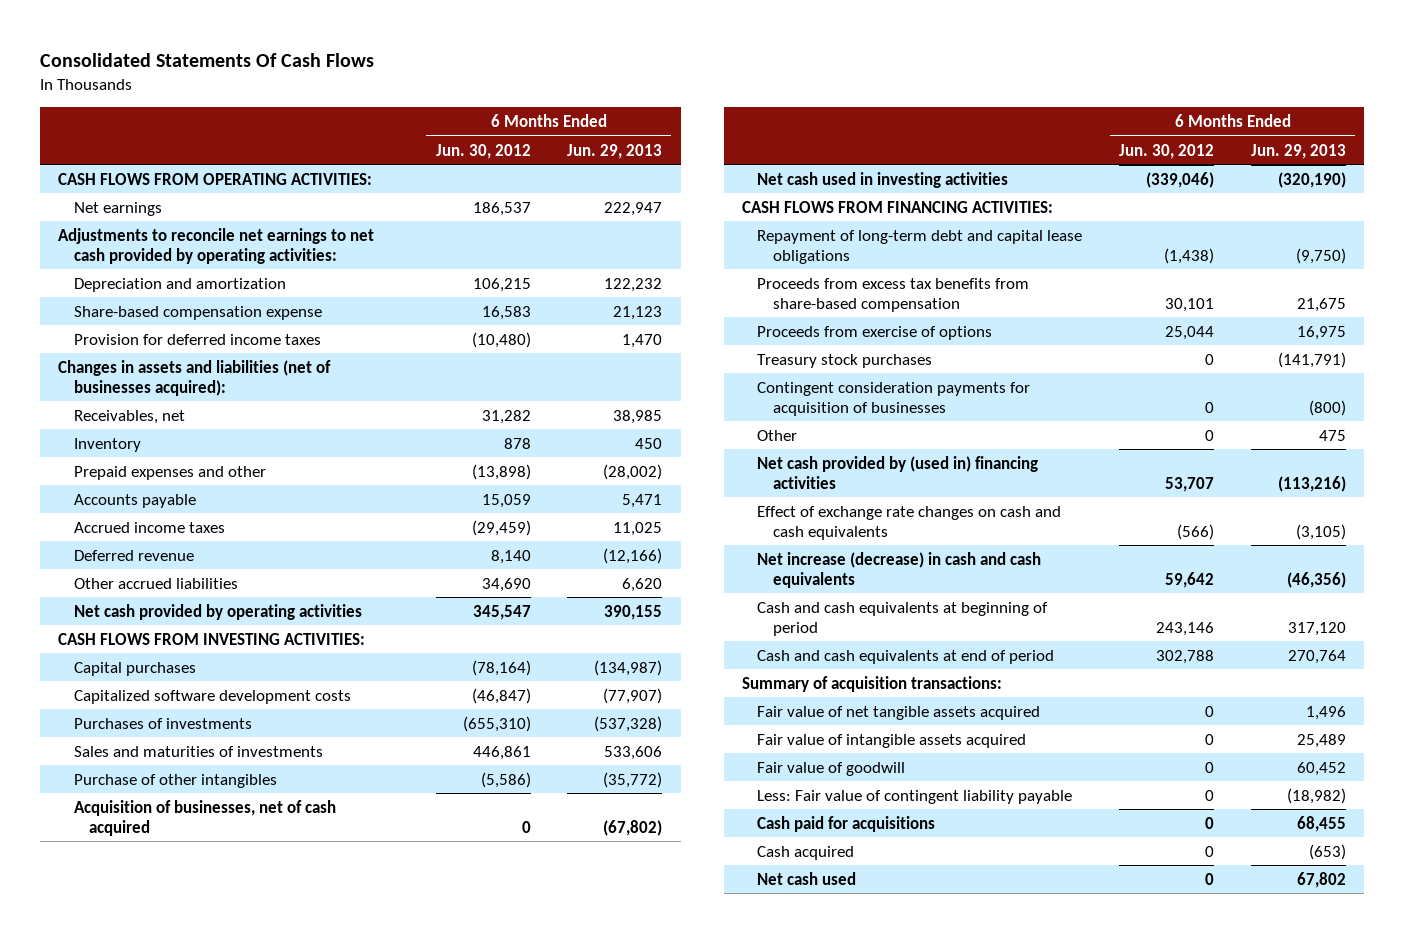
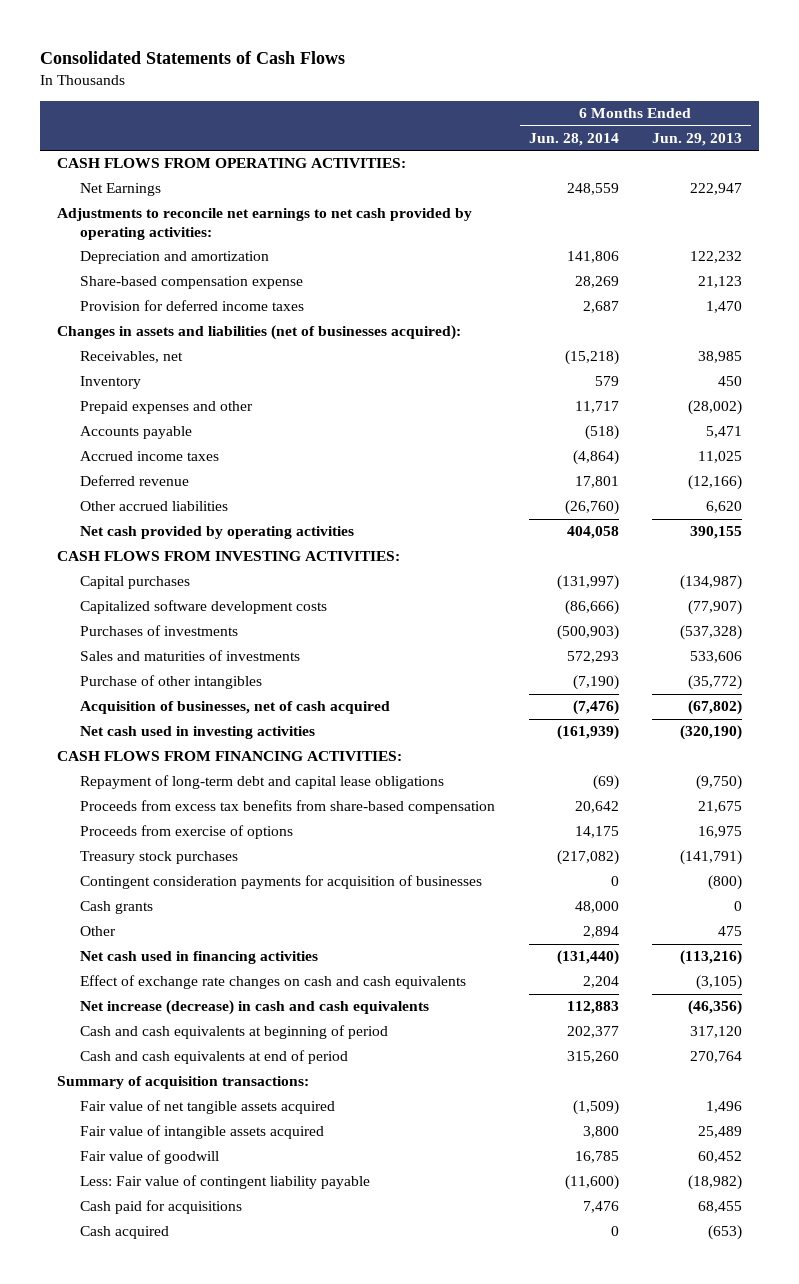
[40,52,375,67] Consolidated Statements Of Cash Flows -> [39,51,345,65] Consolidated Statements of Cash Flows
[435,143,531,159] Jun. 30, 2012 -> none
none -> [528,132,619,146] Jun. 28, 2014
[73,201,162,216] Net earnings -> [79,183,161,197] Net Earnings
none -> [79,901,153,915] Cash grants
[757,455,1039,489] Net cash provided by (used in) financing activities -> [79,951,318,965] Net cash used in financing activities
[757,871,857,885] Net cash used -> none

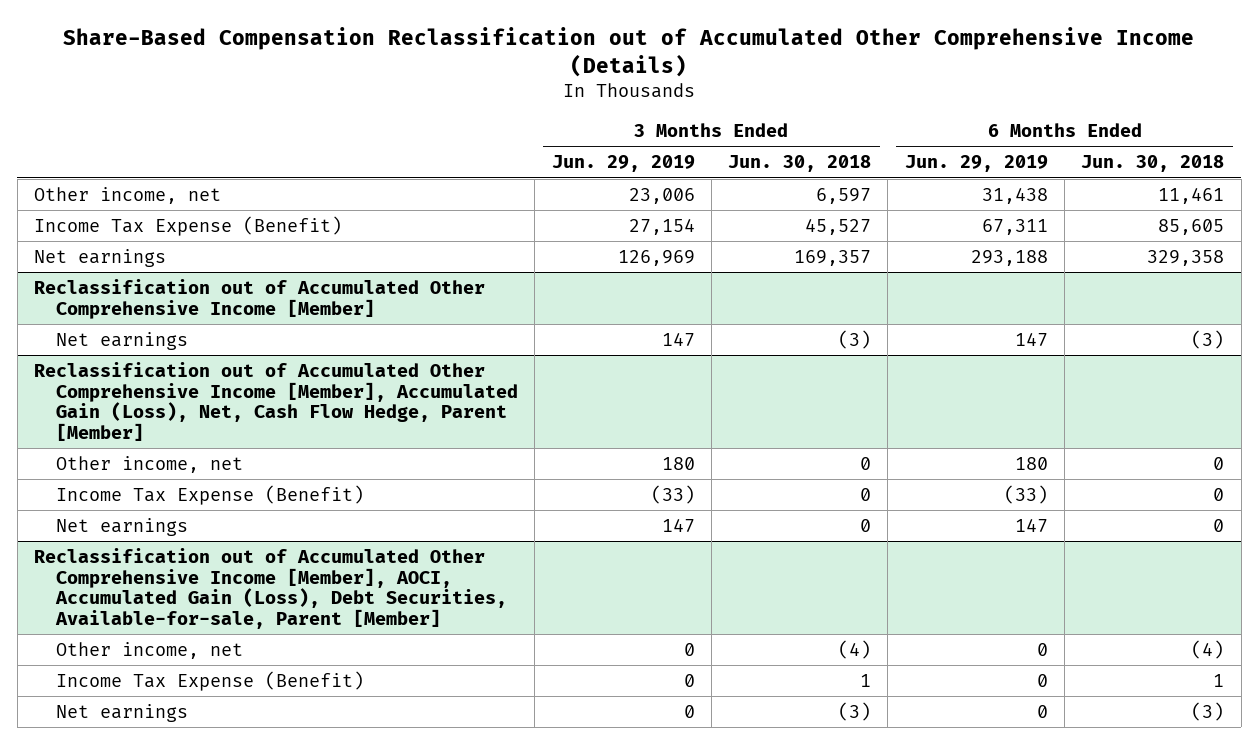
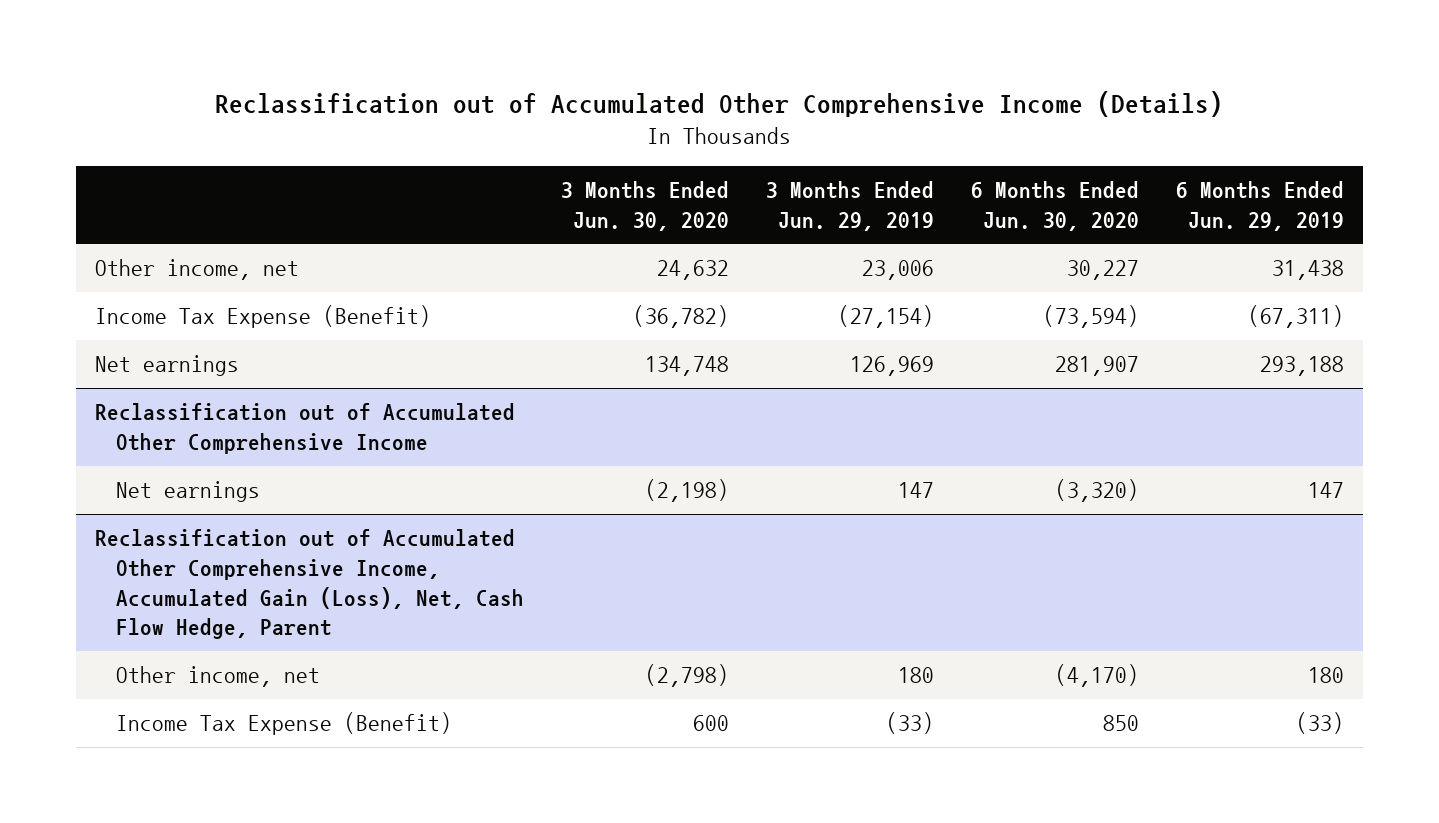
[63,27,1195,77] Share-Based Compensation Reclassification out of Accumulated Other Comprehensive Income (Details) -> [215,90,1224,117] Reclassification out of Accumulated Other Comprehensive Income (Details)
[728,155,872,173] Jun. 30, 2018 -> none
[1081,155,1225,173] Jun. 30, 2018 -> none
none -> [560,180,729,231] 3 Months Ended Jun. 30, 2020
none -> [970,180,1139,231] 6 Months Ended Jun. 30, 2020
[628,218,695,235] 27,154 -> [837,305,934,329] (27,154)
[981,218,1048,235] 67,311 -> [1247,305,1344,329] (67,311)
[34,278,486,319] Reclassification out of Accumulated Other Comprehensive Income [Member] -> [94,403,515,454] Reclassification out of Accumulated Other Comprehensive Income
[34,361,519,441] Reclassification out of Accumulated Other Comprehensive Income [Member], Accumulated Gain (Loss), Net, Cash Flow Hedge, Parent [Member] -> [94,529,524,640] Reclassification out of Accumulated Other Comprehensive Income, Accumulated Gain (Loss), Net, Cash Flow Hedge, Parent
[56,517,189,536] Net earnings -> none
[34,547,508,629] Reclassification out of Accumulated Other Comprehensive Income [Member], AOCI, Accumulated Gain (Loss), Debt Securities, Available-for-sale, Parent [Member] -> none
[56,641,244,659] Other income, net -> none
[56,670,365,691] Income Tax Expense (Benefit) -> none
[56,703,189,722] Net earnings -> none

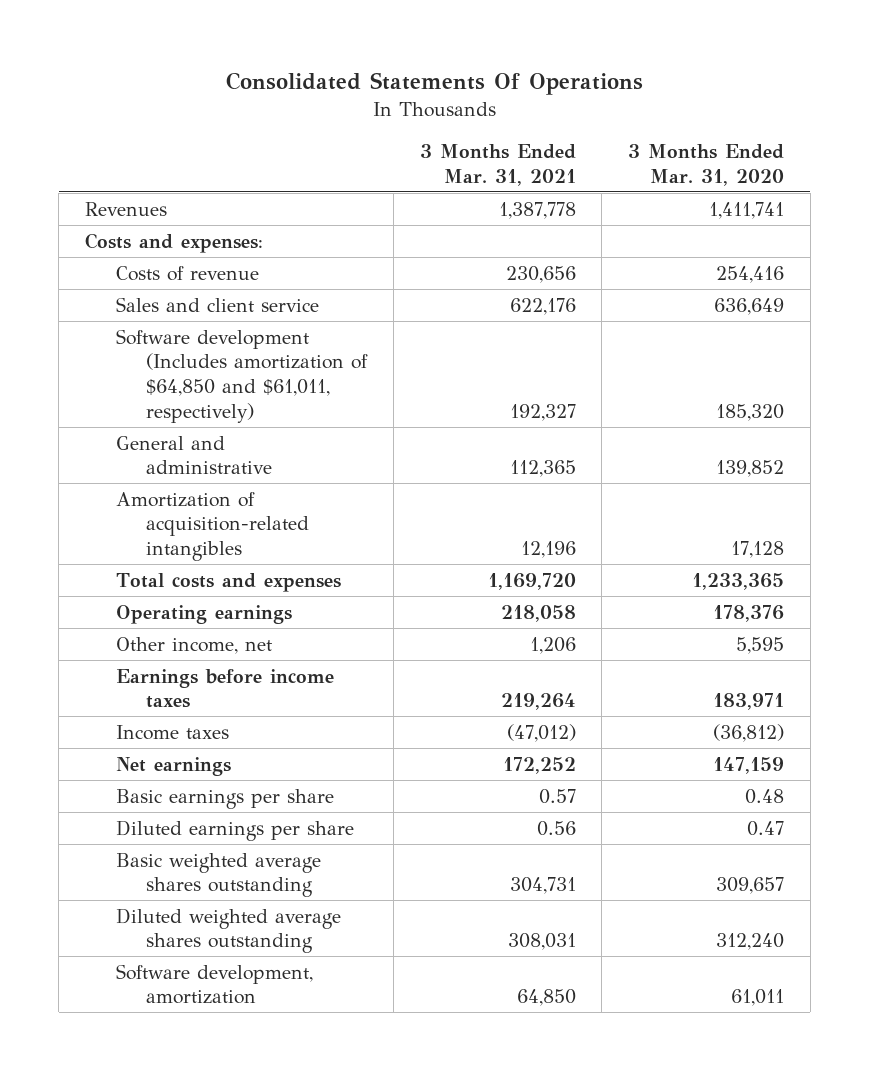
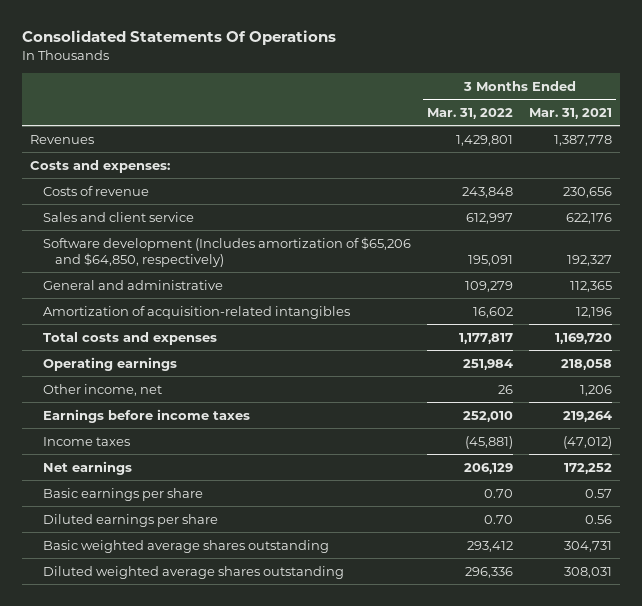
[628,143,785,186] 3 Months Ended Mar. 31, 2020 -> none
none -> [426,107,513,119] Mar. 31, 2022
[115,328,369,423] Software development (Includes amortization of $64,850 and $61,011, respectively) -> [42,236,411,267] Software development (Includes amortization of $65,206 and $64,850, respectively)
[115,963,313,1005] Software development, amortization -> none

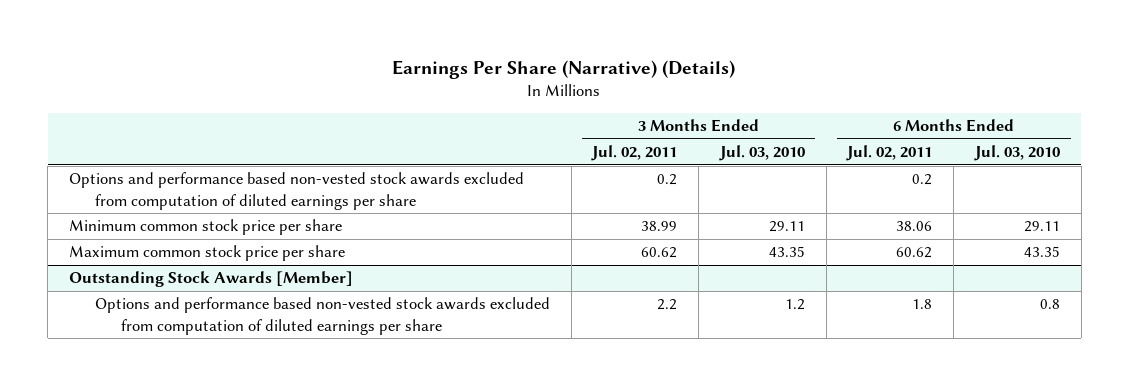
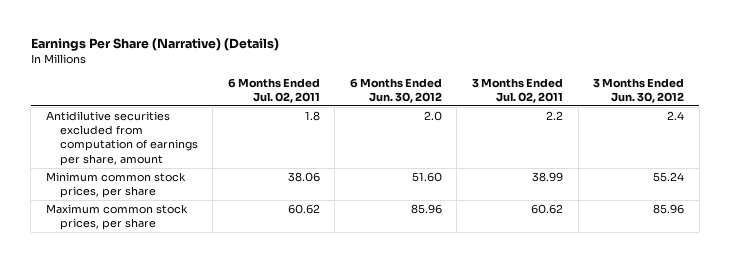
[718,145,805,162] Jul. 03, 2010 -> none
[973,145,1060,162] Jul. 03, 2010 -> none
none -> [349,77,442,104] 6 Months Ended Jun. 30, 2012
none -> [593,77,685,104] 3 Months Ended Jun. 30, 2012
[68,271,353,288] Outstanding Stock Awards [Member] -> none
[94,297,550,335] Options and performance based non-vested stock awards excluded from computation of diluted earnings per share -> none
[68,172,524,210] Options and performance based non-vested stock awards excluded from computation of diluted earnings per share -> [45,110,198,166] Antidilutive securities excluded from computation of earnings per share, amount
[657,174,678,186] 0.2 -> [545,110,563,120] 2.2
[912,174,933,186] 0.2 -> [304,110,320,121] 1.8
[68,219,342,236] Minimum common stock price per share -> [45,171,186,199] Minimum common stock prices, per share
[68,245,345,262] Maximum common stock price per share -> [45,203,188,231] Maximum common stock prices, per share

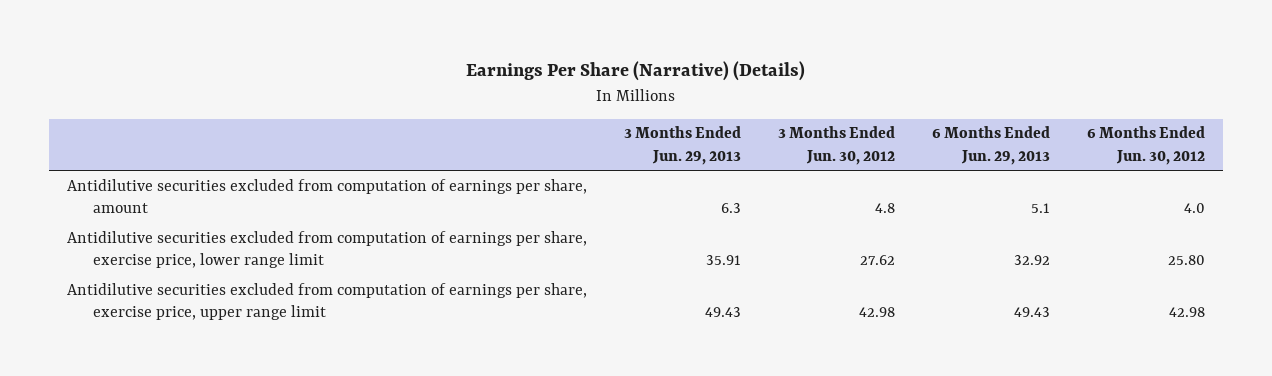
[227,77,320,104] 6 Months Ended Jul. 02, 2011 -> none
[471,77,563,104] 3 Months Ended Jul. 02, 2011 -> none
none -> [623,126,741,165] 3 Months Ended Jun. 29, 2013
none -> [931,126,1050,165] 6 Months Ended Jun. 29, 2013
[45,171,186,199] Minimum common stock prices, per share -> none
[45,203,188,231] Maximum common stock prices, per share -> none
[423,110,442,121] 2.0 -> [1183,203,1205,214] 4.0
[667,110,685,120] 2.4 -> [874,203,895,214] 4.8
none -> [67,230,588,269] Antidilutive securities excluded from computation of earnings per share, exercise price, lower range limit
none -> [67,282,588,321] Antidilutive securities excluded from computation of earnings per share, exercise price, upper range limit

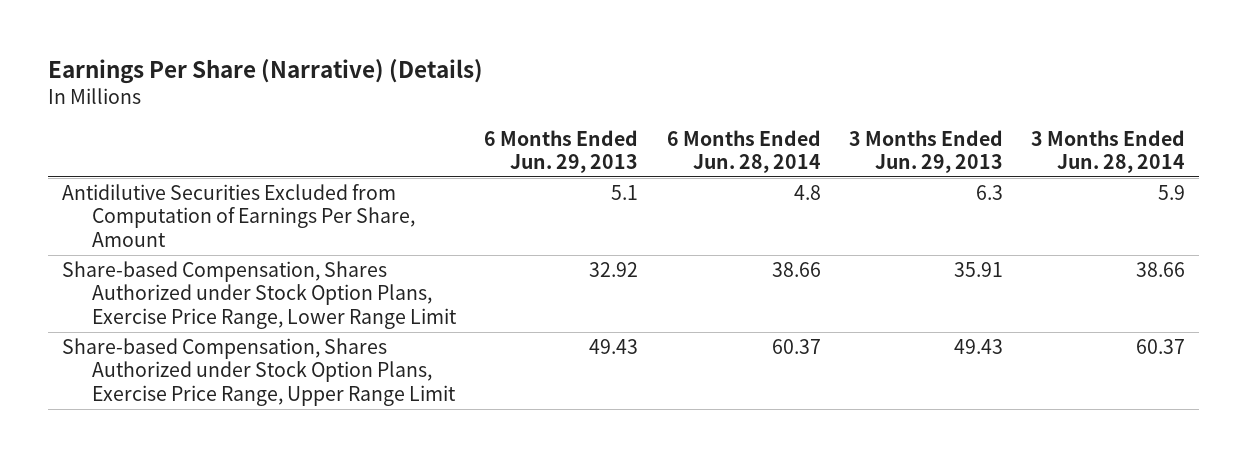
[777,126,895,165] 3 Months Ended Jun. 30, 2012 -> none
[1086,126,1205,165] 6 Months Ended Jun. 30, 2012 -> none
none -> [666,129,821,173] 6 Months Ended Jun. 28, 2014
none -> [1030,129,1185,173] 3 Months Ended Jun. 28, 2014
[67,178,588,214] Antidilutive securities excluded from computation of earnings per share, amount -> [61,184,416,247] Antidilutive Securities Excluded from Computation of Earnings Per Share, Amount
[67,230,588,269] Antidilutive securities excluded from computation of earnings per share, exercise price, lower range limit -> [61,261,458,329] Share-based Compensation, Shares Authorized under Stock Option Plans, Exercise Price Range, Lower Range Limit
[67,282,588,321] Antidilutive securities excluded from computation of earnings per share, exercise price, upper range limit -> [61,338,457,406] Share-based Compensation, Shares Authorized under Stock Option Plans, Exercise Price Range, Upper Range Limit

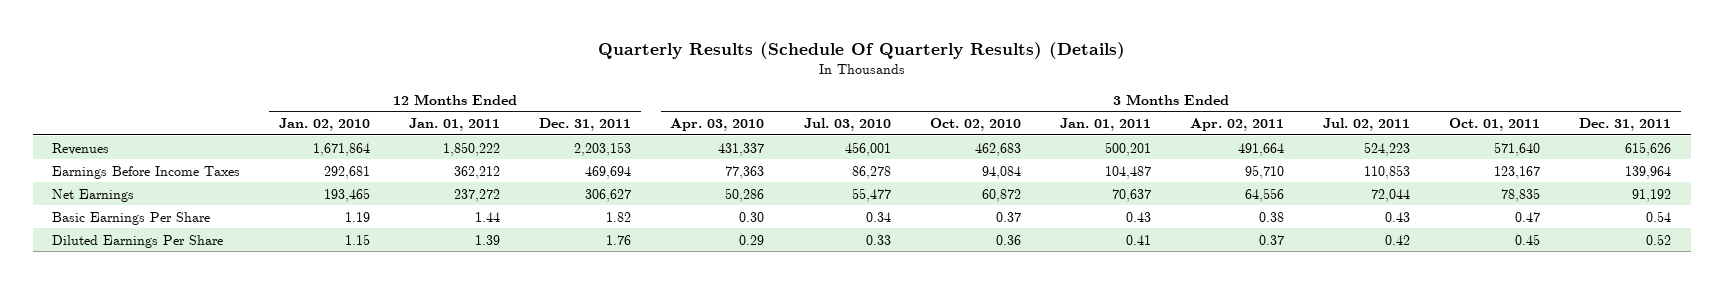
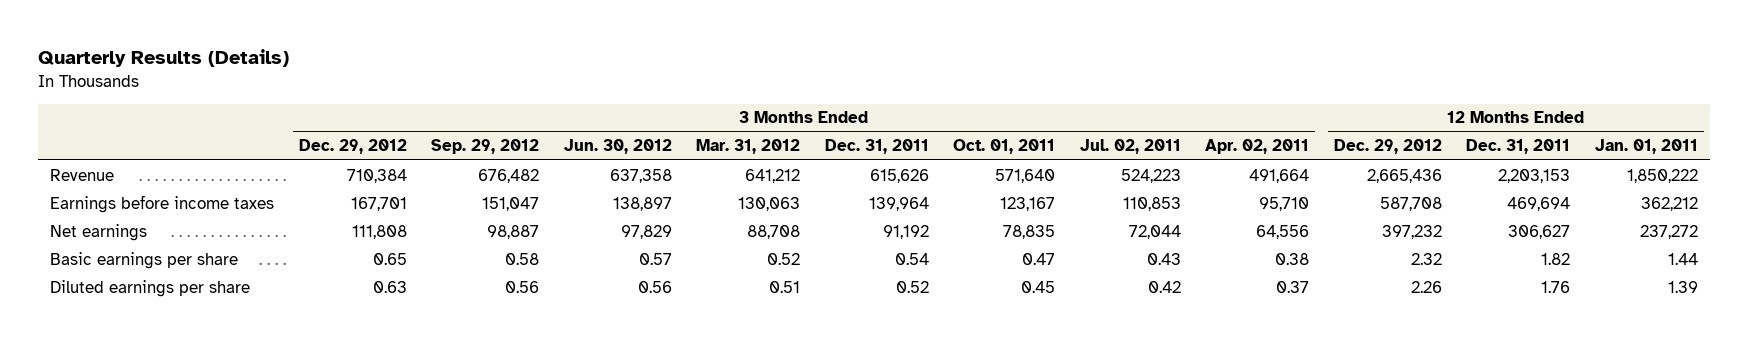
[597,41,1125,59] Quarterly Results (Schedule Of Quarterly Results) (Details) -> [37,49,289,68] Quarterly Results (Details)
[279,117,371,131] Jan. 02, 2010 -> none
[670,117,765,131] Apr. 03, 2010 -> none
[803,117,891,131] Jul. 03, 2010 -> none
[929,117,1021,131] Oct. 02, 2010 -> none
[1059,117,1151,131] Jan. 01, 2011 -> none
none -> [298,139,407,155] Dec. 29, 2012
none -> [431,139,540,155] Sep. 29, 2012
none -> [563,139,672,155] Jun. 30, 2012
none -> [696,139,801,155] Mar. 31, 2012
none -> [1333,139,1442,155] Dec. 29, 2012
[52,142,110,155] Revenues -> [50,168,115,181] Revenue
[52,165,241,179] Earnings Before Income Taxes -> [50,194,275,213] Earnings before income taxes
[52,188,135,202] Net Earnings -> [50,223,148,241] Net earnings
[52,211,211,225] Basic Earnings Per Share -> [50,251,239,269] Basic earnings per share
[52,234,224,248] Diluted Earnings Per Share -> [50,279,251,297] Diluted earnings per share

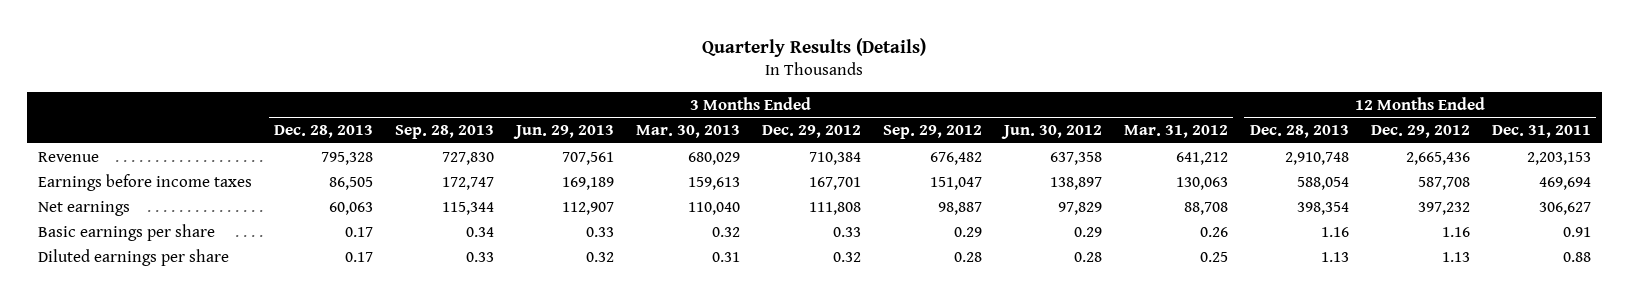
[824,139,929,155] Dec. 31, 2011 -> none
[953,139,1056,155] Oct. 01, 2011 -> none
[1079,139,1181,155] Jul. 02, 2011 -> none
[1205,139,1310,155] Apr. 02, 2011 -> none
[1594,139,1698,155] Jan. 01, 2011 -> none
none -> [274,124,374,138] Dec. 28, 2013
none -> [395,124,495,139] Sep. 28, 2013
none -> [513,124,615,139] Jun. 29, 2013
none -> [636,124,741,138] Mar. 30, 2013
none -> [1249,124,1349,138] Dec. 28, 2013
[372,252,407,265] 0.65 -> [832,226,861,237] 0.33
[505,252,540,265] 0.58 -> [953,226,982,237] 0.29
[638,252,672,265] 0.57 -> [1073,226,1102,237] 0.29
[767,252,801,265] 0.52 -> [1199,226,1228,237] 0.26
[1410,252,1442,265] 2.32 -> [1441,226,1470,237] 1.16
[1541,252,1571,265] 1.82 -> [1562,226,1591,237] 0.91
[372,280,407,293] 0.63 -> [832,251,861,262] 0.32
[505,280,540,293] 0.56 -> [953,251,982,262] 0.28
[637,280,672,293] 0.56 -> [1073,251,1102,262] 0.28
[769,280,801,293] 0.51 -> [1199,251,1228,262] 0.25
[1410,280,1442,293] 2.26 -> [1441,251,1470,262] 1.13
[1541,280,1571,293] 1.76 -> [1562,251,1591,262] 0.88

